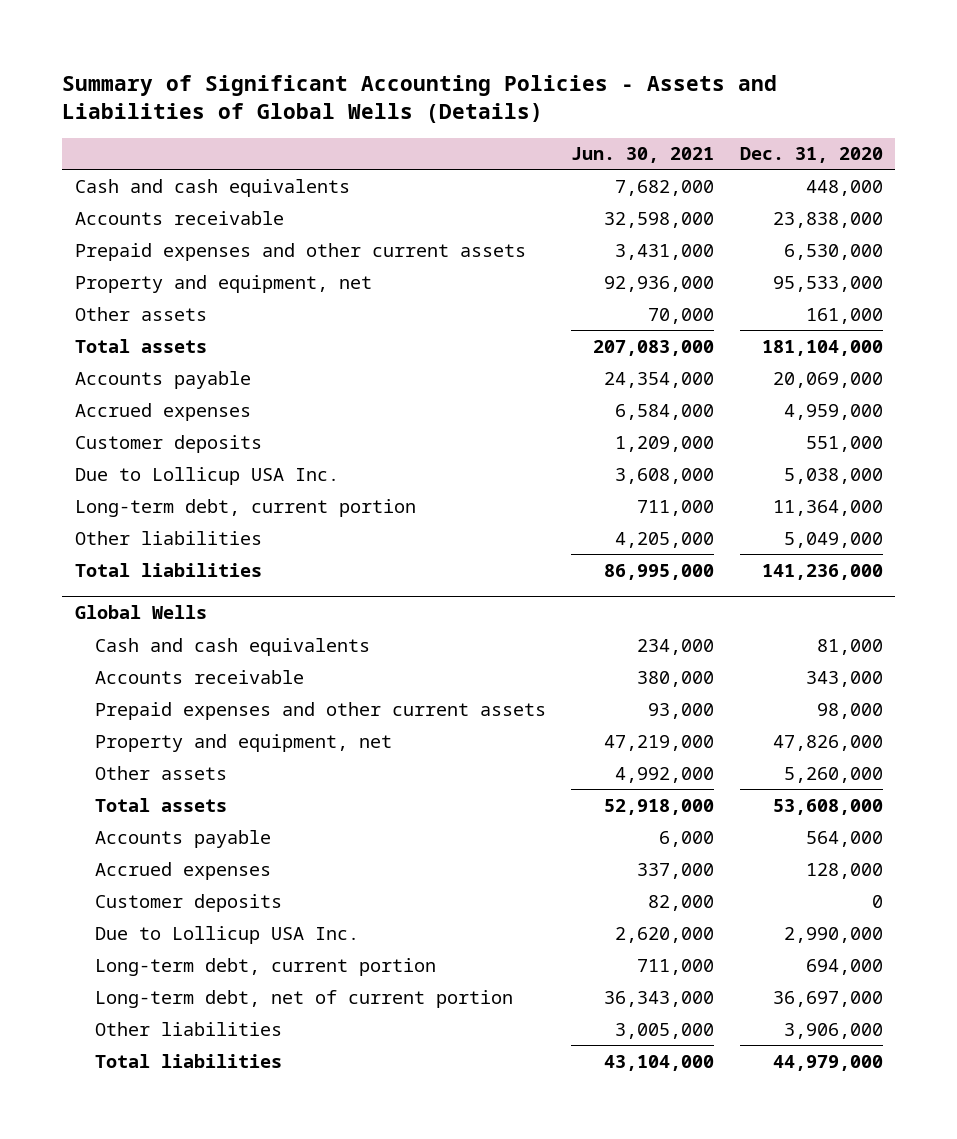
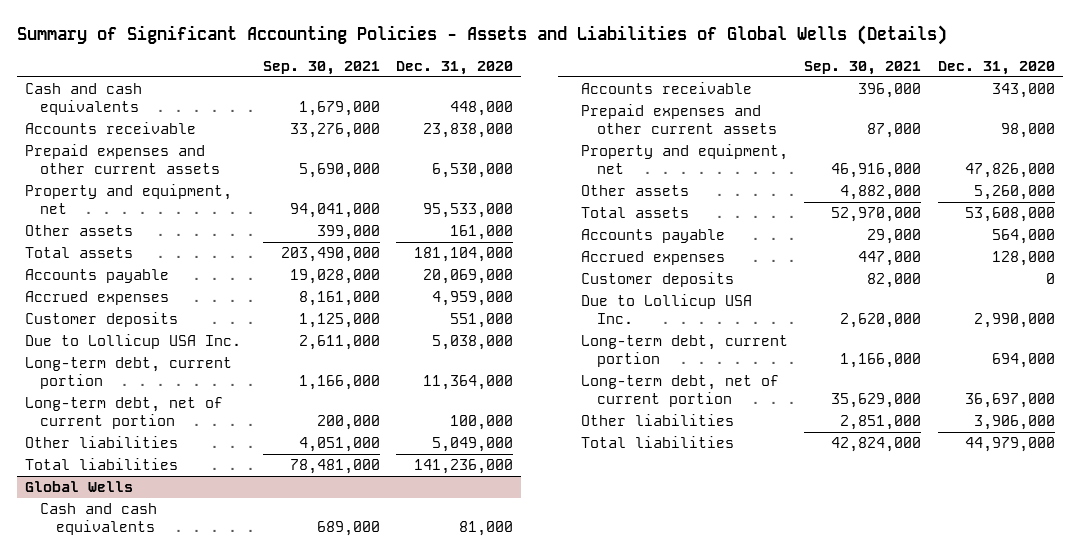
[571,147,715,164] Jun. 30, 2021 -> none
none -> [263,60,381,75] Sep. 30, 2021
none -> [25,397,224,430] Long-term debt, net of current portion

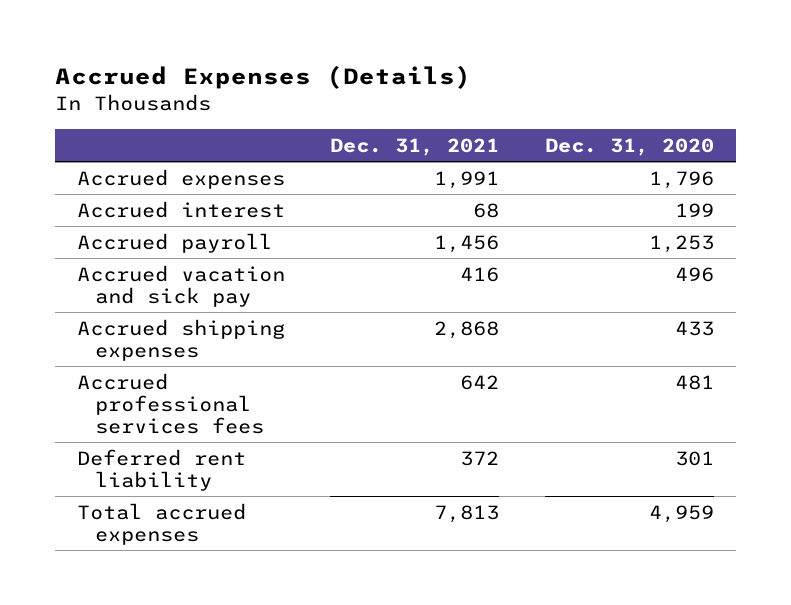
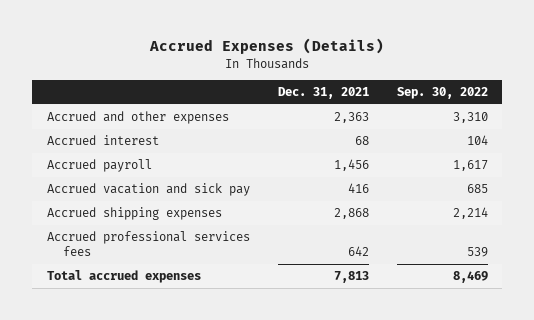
[544,138,714,157] Dec. 31, 2020 -> none
none -> [396,87,488,100] Sep. 30, 2022
[77,168,286,189] Accrued expenses -> [46,111,229,125] Accrued and other expenses
[434,170,500,189] 1,991 -> [333,112,369,124] 2,363
[77,448,247,491] Deferred rent liability -> none

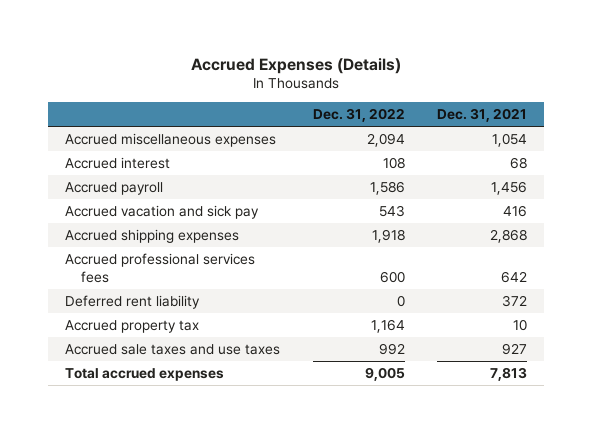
[396,87,488,100] Sep. 30, 2022 -> none
none -> [312,108,405,123] Dec. 31, 2022
[46,111,229,125] Accrued and other expenses -> [64,132,276,147] Accrued miscellaneous expenses
[333,112,369,124] 2,363 -> [492,132,528,147] 1,054
none -> [64,294,200,309] Deferred rent liability
none -> [64,319,199,333] Accrued property tax
none -> [64,343,280,355] Accrued sale taxes and use taxes

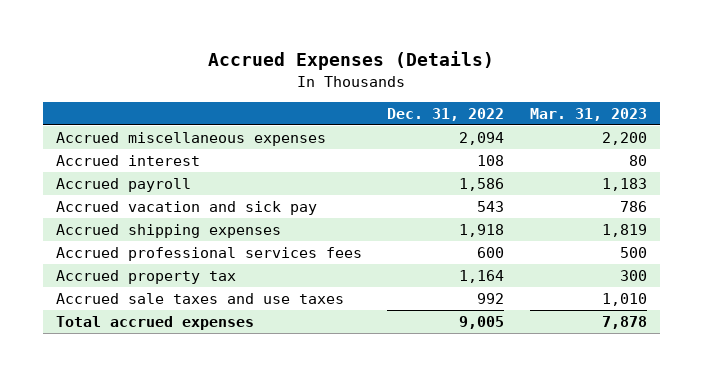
[437,108,528,123] Dec. 31, 2021 -> none
none -> [530,107,648,121] Mar. 31, 2023
[64,294,200,309] Deferred rent liability -> none

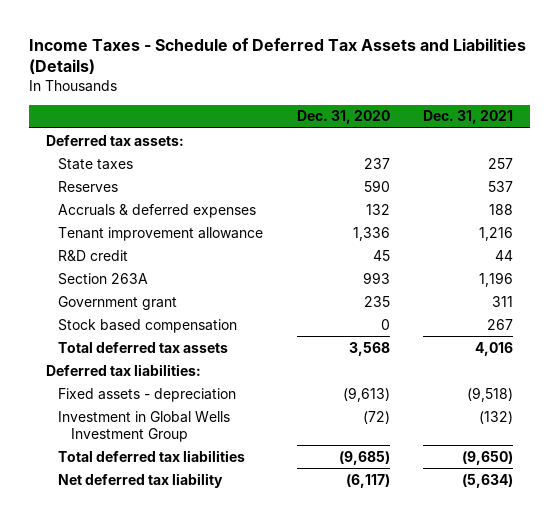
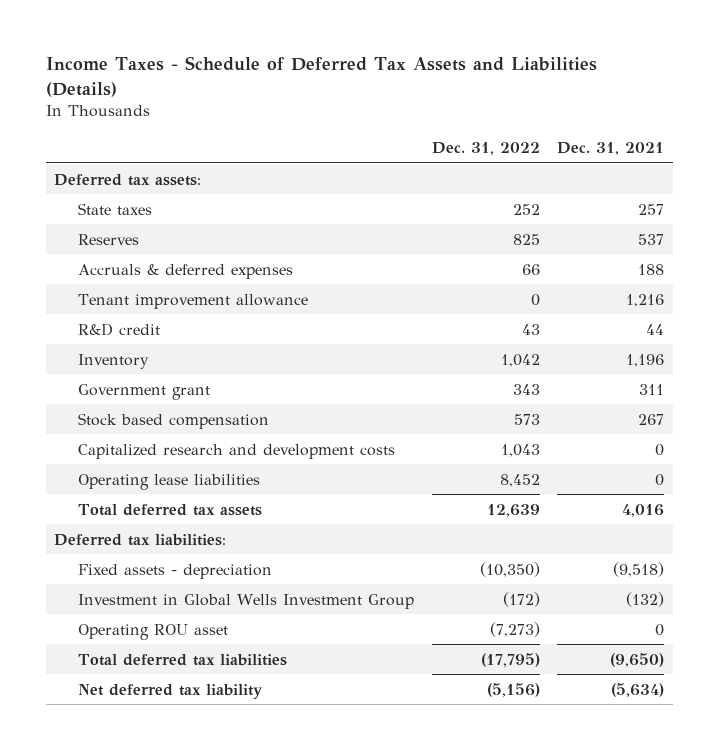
[296,110,390,125] Dec. 31, 2020 -> none
none -> [431,141,540,155] Dec. 31, 2022
[58,272,149,285] Section 263A -> [77,353,149,369] Inventory
none -> [77,443,395,459] Capitalized research and development costs
none -> [77,473,260,490] Operating lease liabilities
none -> [77,623,228,640] Operating ROU asset

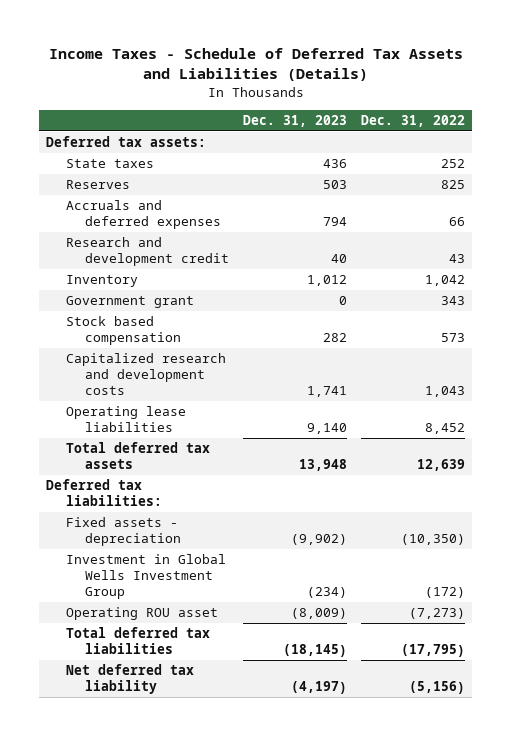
[557,141,665,155] Dec. 31, 2021 -> none
none -> [242,114,347,127] Dec. 31, 2023
[77,293,308,309] Tenant improvement allowance -> none
[77,263,293,279] Accruals & deferred expenses -> [65,200,221,229] Accruals and deferred expenses
[77,322,160,336] R&D credit -> [65,237,229,266] Research and development credit

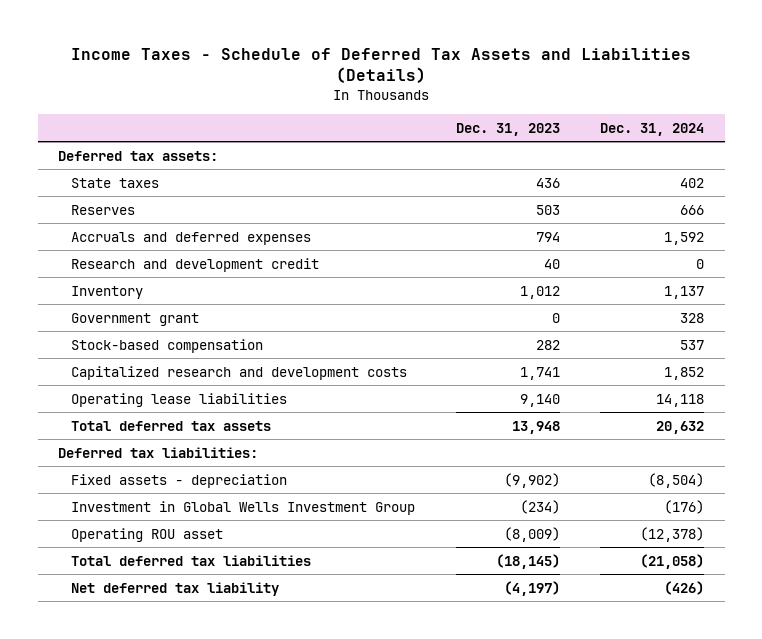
[360,114,465,127] Dec. 31, 2022 -> none
none -> [600,122,705,136] Dec. 31, 2024
[65,316,181,345] Stock based compensation -> [71,338,264,353] Stock-based compensation

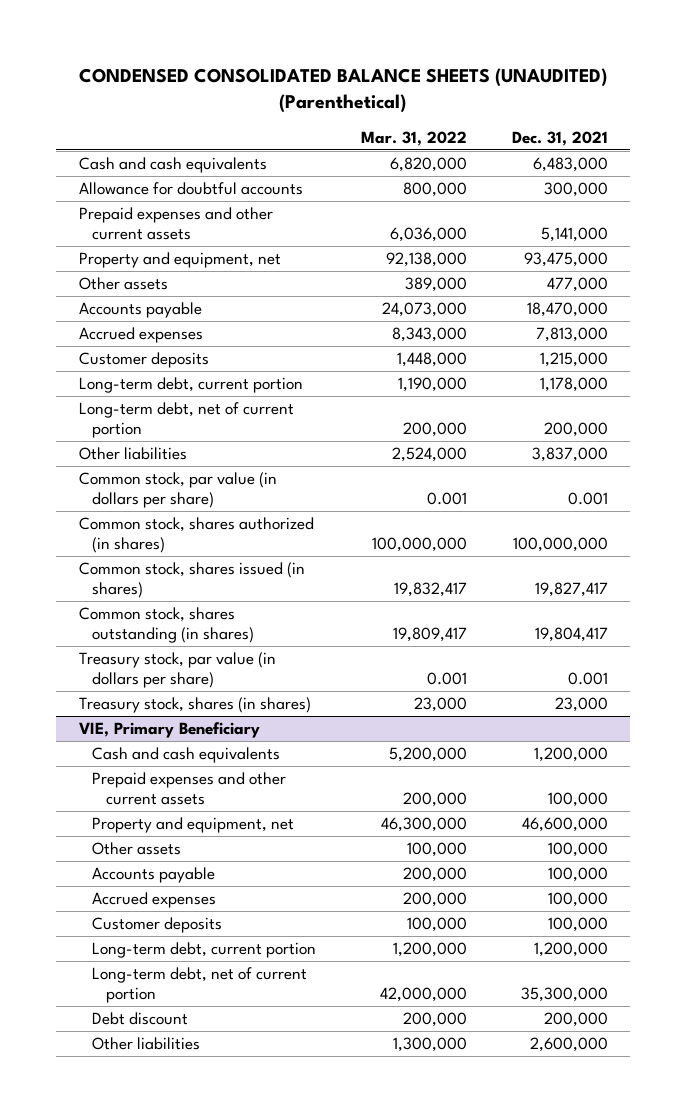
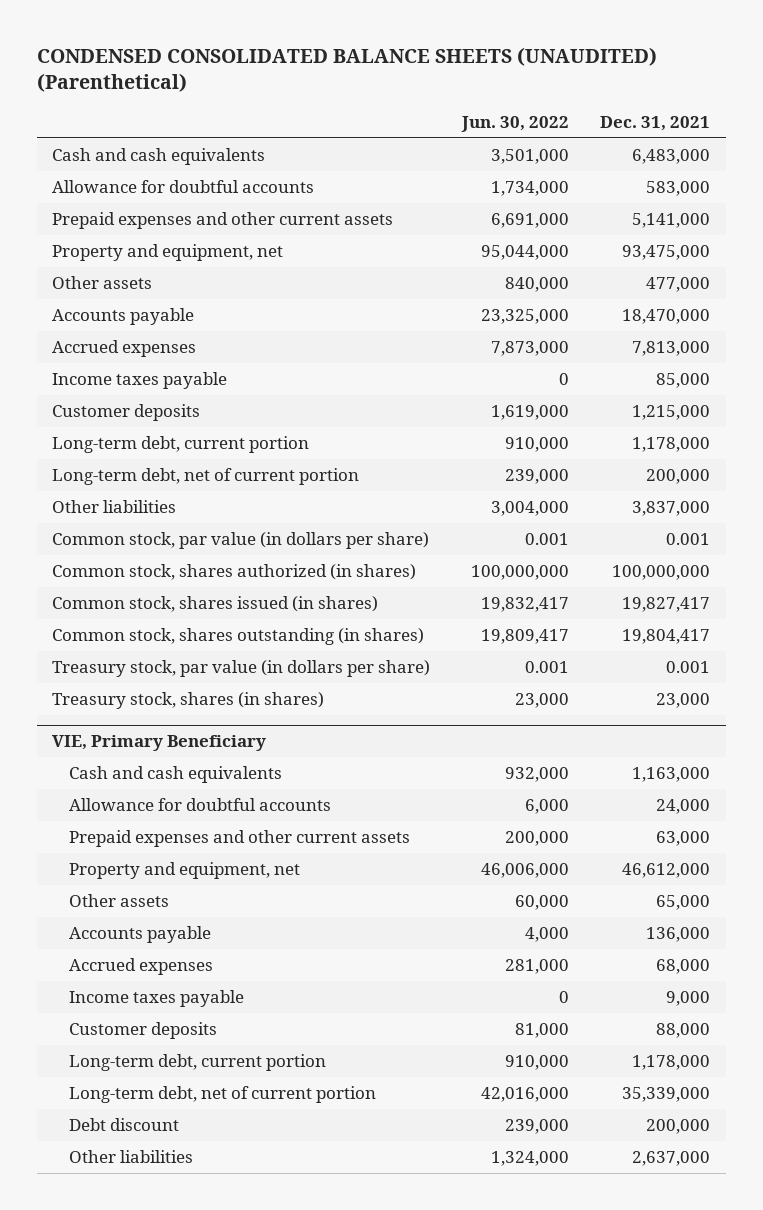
[361,131,468,147] Mar. 31, 2022 -> none
none -> [460,115,569,132] Jun. 30, 2022
[543,181,608,197] 300,000 -> [646,181,711,197] 583,000
none -> [52,372,228,390] Income taxes payable
[533,746,608,762] 1,200,000 -> [632,767,711,783] 1,163,000
none -> [69,798,332,812] Allowance for doubtful accounts
[547,791,608,807] 100,000 -> [656,831,711,847] 63,000
[521,816,608,832] 46,600,000 -> [622,863,711,879] 46,612,000
[547,841,608,857] 100,000 -> [656,895,711,911] 65,000
[547,866,608,882] 100,000 -> [646,927,711,943] 136,000
[547,891,608,907] 100,000 -> [656,959,711,975] 68,000
none -> [69,990,245,1008] Income taxes payable
[547,916,608,932] 100,000 -> [656,1023,711,1039] 88,000
[533,941,608,957] 1,200,000 -> [632,1055,711,1071] 1,178,000
[520,986,608,1002] 35,300,000 -> [622,1087,711,1103] 35,339,000
[529,1036,608,1052] 2,600,000 -> [632,1151,711,1167] 2,637,000

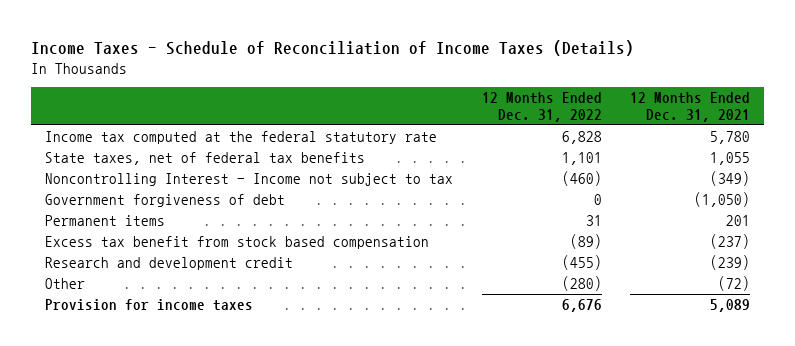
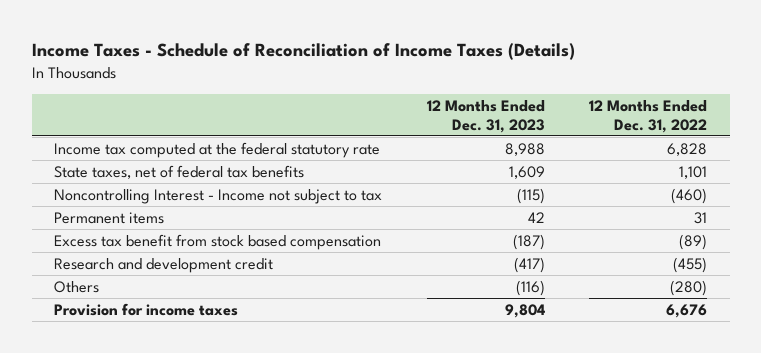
[629,92,750,123] 12 Months Ended Dec. 31, 2021 -> none
none -> [426,99,545,133] 12 Months Ended Dec. 31, 2023
[45,193,286,207] Government forgiveness of debt -> none
[45,277,86,289] Other -> [53,280,99,293] Others

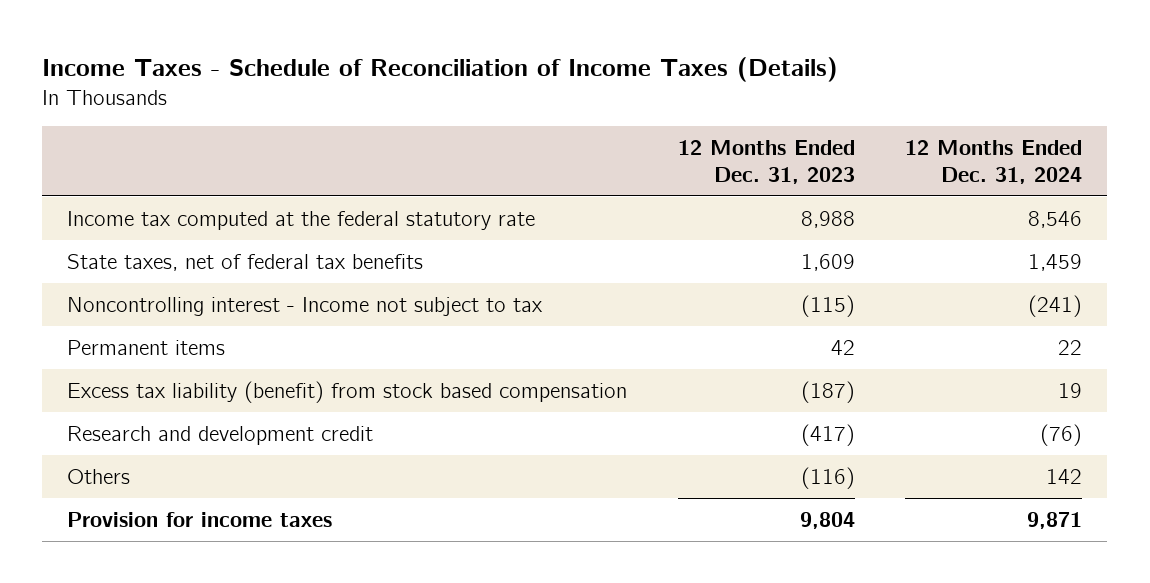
[589,99,708,133] 12 Months Ended Dec. 31, 2022 -> none
none -> [905,140,1083,184] 12 Months Ended Dec. 31, 2024
[53,188,382,204] Noncontrolling Interest - Income not subject to tax -> [67,296,544,316] Noncontrolling interest - Income not subject to tax
[53,233,381,250] Excess tax benefit from stock based compensation -> [67,380,628,403] Excess tax liability (benefit) from stock based compensation

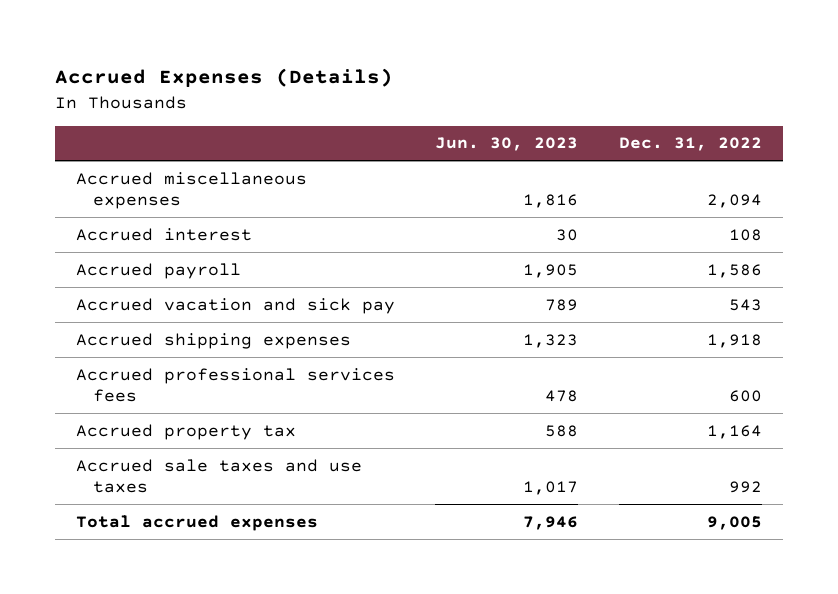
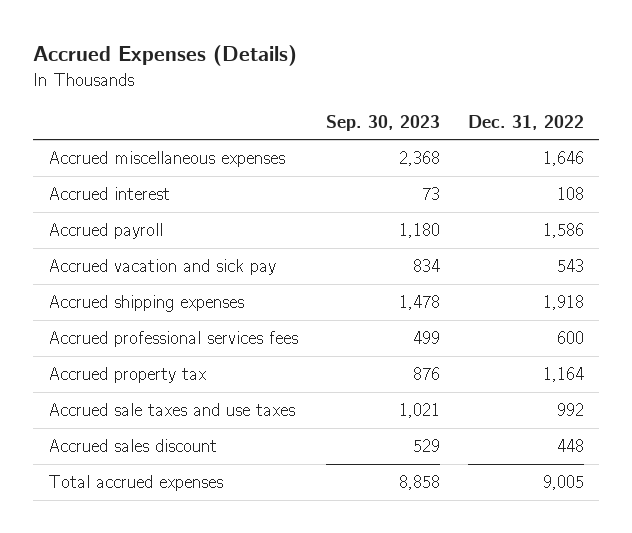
[435,137,579,152] Jun. 30, 2023 -> none
none -> [325,114,440,131] Sep. 30, 2023
[707,194,763,209] 2,094 -> [543,151,585,167] 1,646
none -> [47,439,217,453] Accrued sales discount

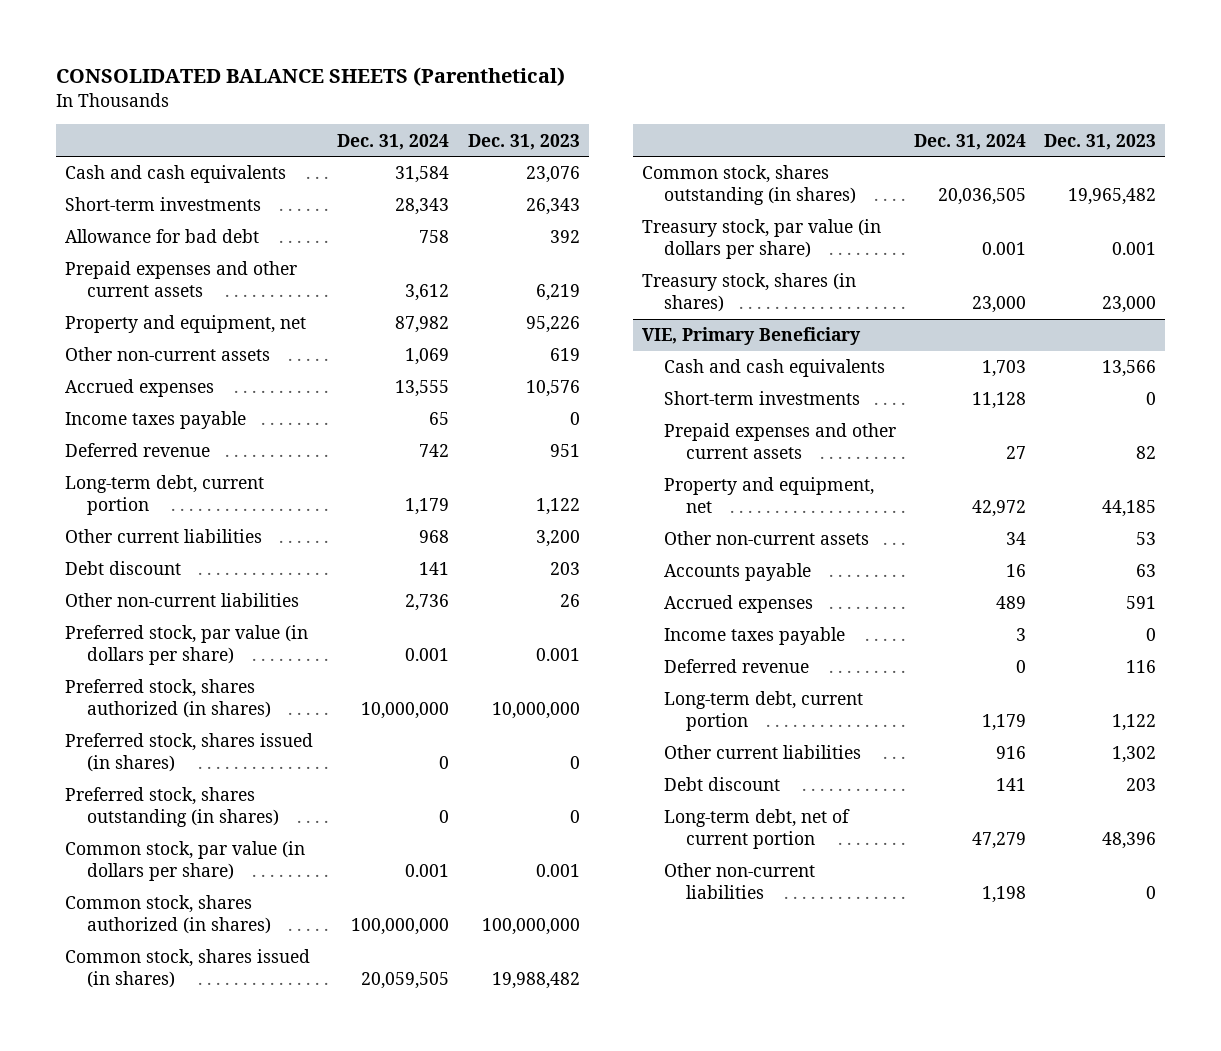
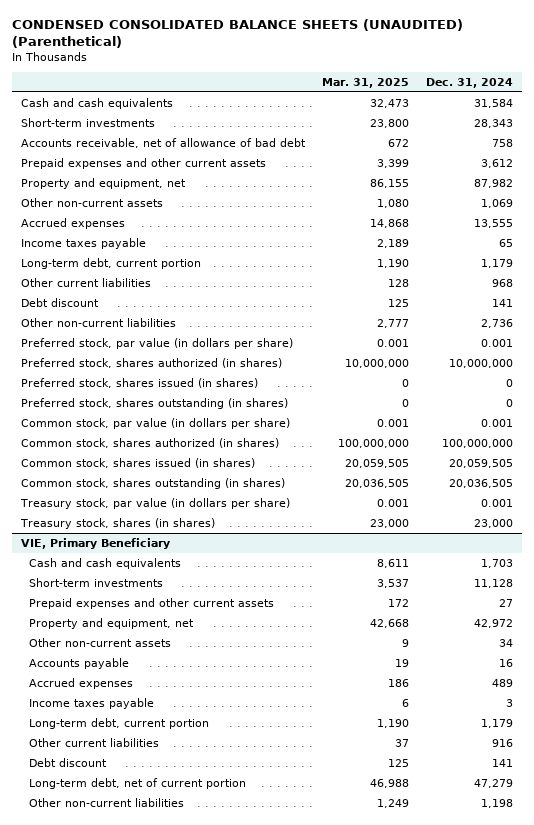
[56,67,566,87] CONSOLIDATED BALANCE SHEETS (Parenthetical) -> [12,19,464,49] CONDENSED CONSOLIDATED BALANCE SHEETS (UNAUDITED) (Parenthetical)
[467,133,580,150] Dec. 31, 2023 -> none
none -> [322,77,410,88] Mar. 31, 2025
[65,229,260,244] Allowance for bad debt -> [20,137,306,148] Accounts receivable, net of allowance of bad debt
[65,443,211,458] Deferred revenue -> none
[663,659,809,674] Deferred revenue -> none

